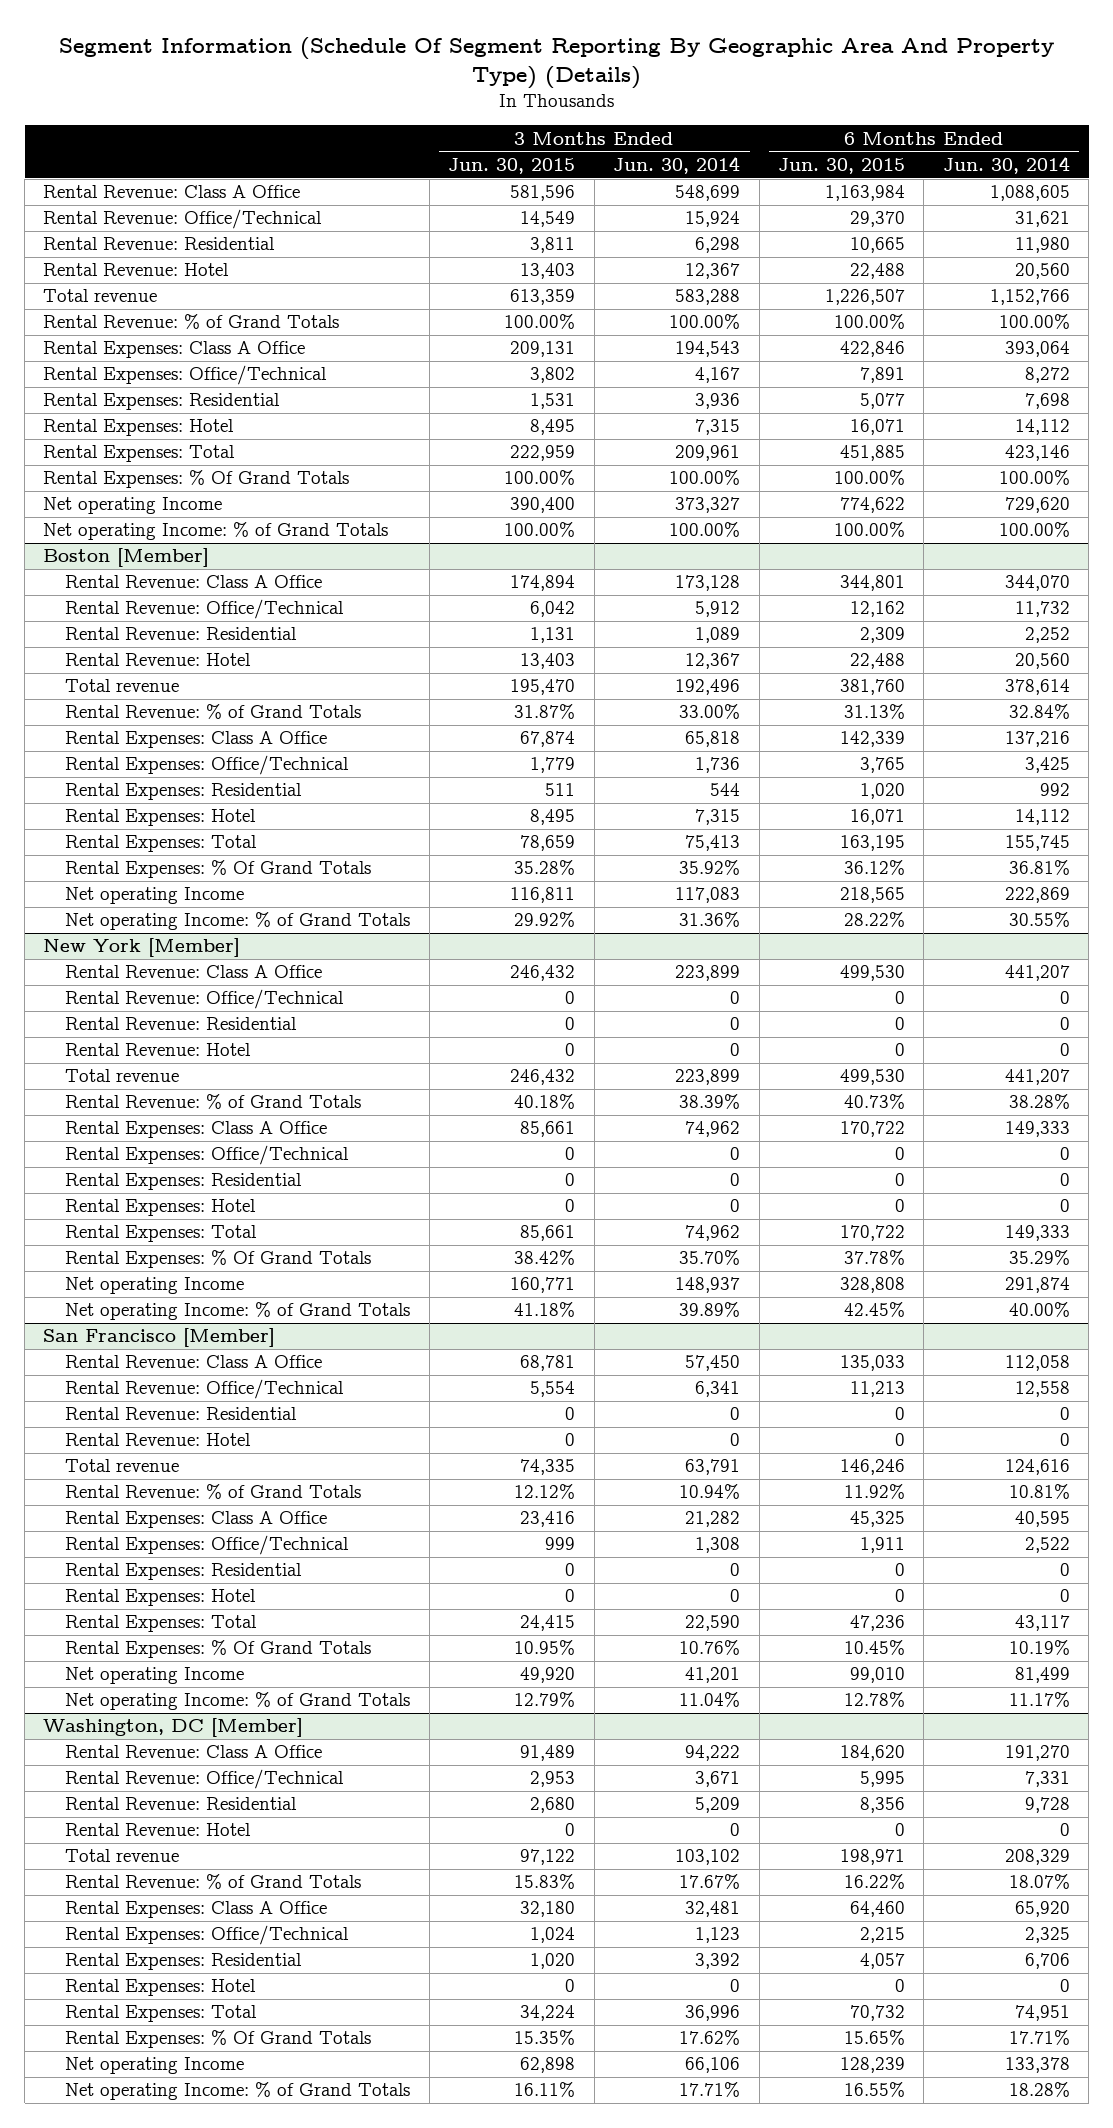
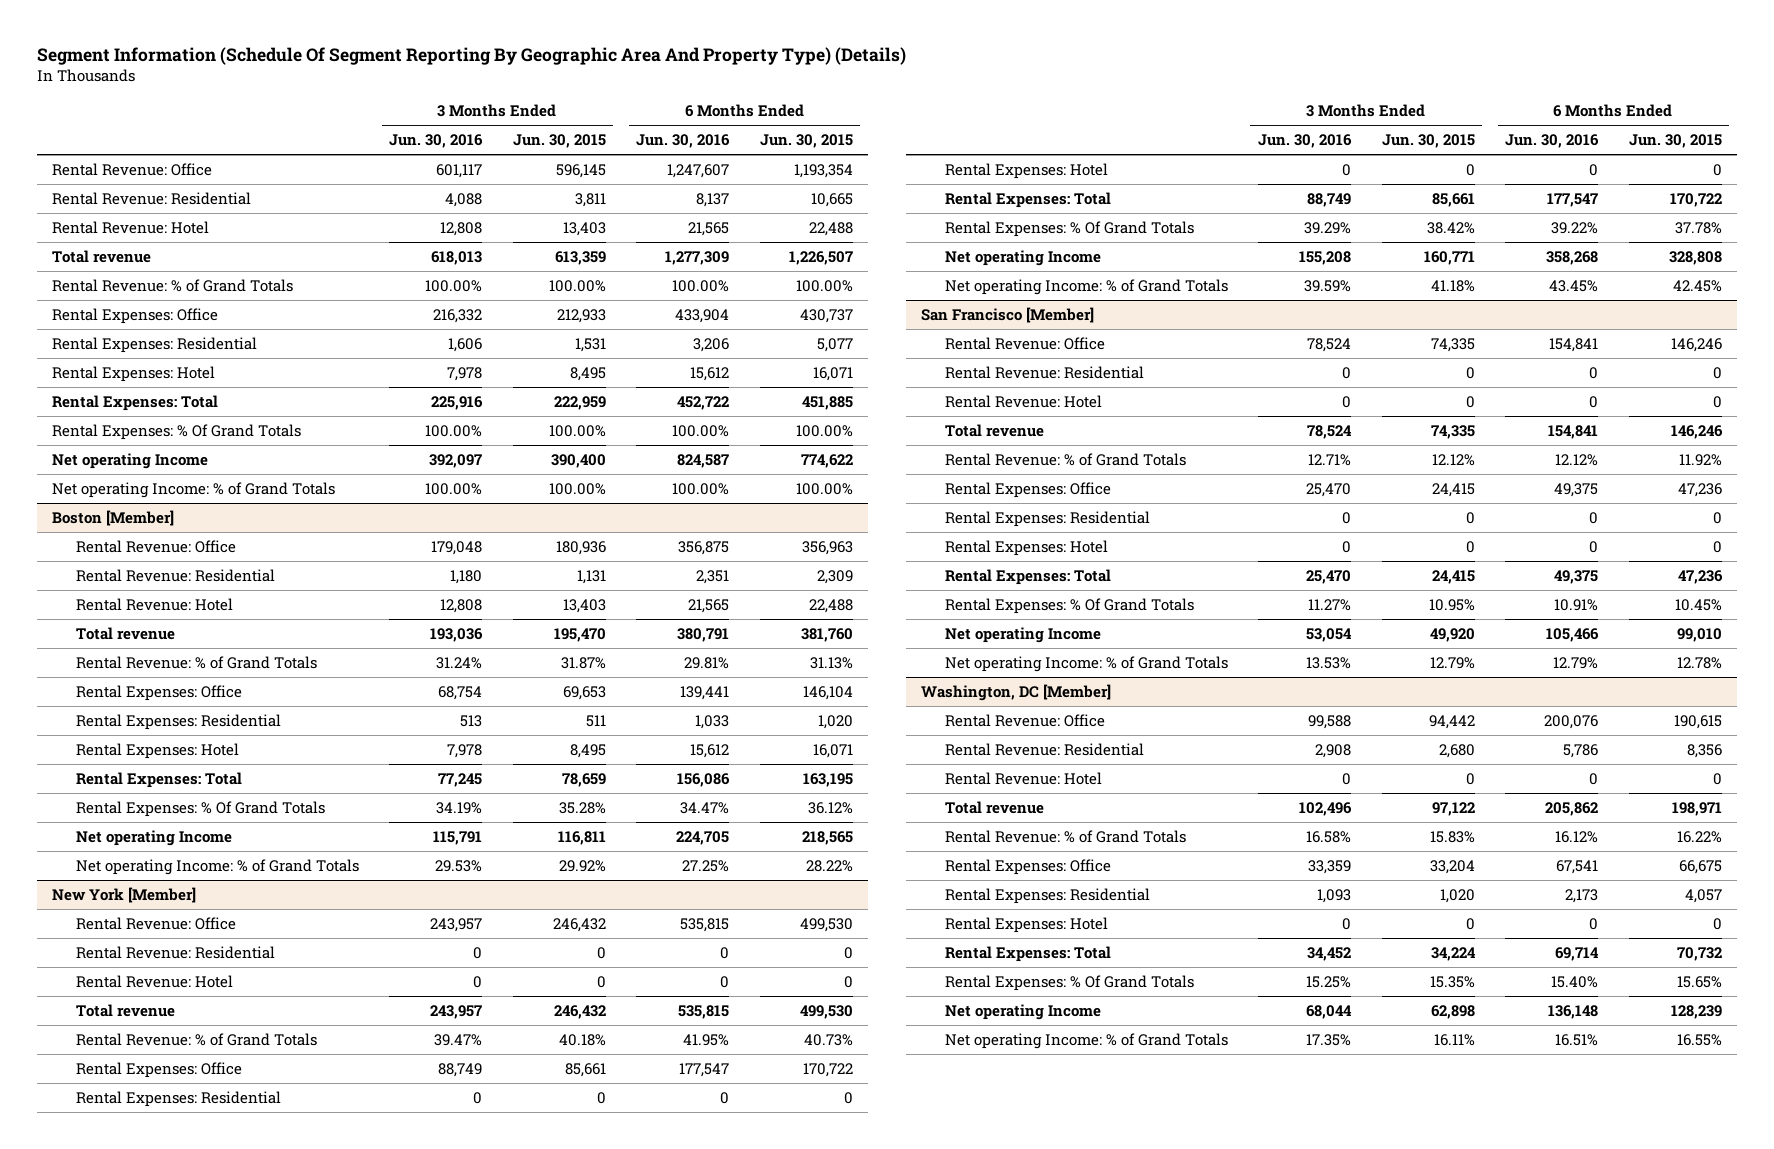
[613,155,741,174] Jun. 30, 2014 -> none
[942,155,1070,174] Jun. 30, 2014 -> none
none -> [389,134,484,149] Jun. 30, 2016
none -> [636,134,731,149] Jun. 30, 2016
[43,209,323,230] Rental Revenue: Office/Technical -> none
[43,185,301,199] Rental Revenue: Class A Office -> [52,162,213,176] Rental Revenue: Office
[510,185,576,202] 581,596 -> [555,163,606,178] 596,145
[824,185,905,202] 1,163,984 -> [793,163,853,178] 1,193,354
[43,365,328,386] Rental Expenses: Office/Technical -> none
[43,341,306,359] Rental Expenses: Class A Office -> [52,307,219,324] Rental Expenses: Office
[510,341,576,358] 209,131 -> [556,308,606,323] 212,933
[839,341,905,358] 422,846 -> [799,308,853,323] 430,737
[65,599,345,620] Rental Revenue: Office/Technical -> none
[65,575,323,589] Rental Revenue: Class A Office -> [75,539,236,553] Rental Revenue: Office
[510,575,576,592] 174,894 -> [555,540,606,555] 180,936
[839,575,905,592] 344,801 -> [801,540,853,555] 356,963
[65,755,350,776] Rental Expenses: Office/Technical -> none
[65,731,328,749] Rental Expenses: Class A Office -> [75,684,242,701] Rental Expenses: Office
[520,731,576,748] 67,874 -> [562,685,606,700] 69,653
[839,731,905,748] 142,339 -> [802,685,853,700] 146,104
[65,989,345,1010] Rental Revenue: Office/Technical -> none
[65,965,323,979] Rental Revenue: Class A Office -> [75,916,236,930] Rental Revenue: Office
[65,1145,350,1166] Rental Expenses: Office/Technical -> none
[65,1121,328,1139] Rental Expenses: Class A Office -> [75,1061,242,1078] Rental Expenses: Office
[65,1379,345,1400] Rental Revenue: Office/Technical -> none
[65,1355,323,1369] Rental Revenue: Class A Office -> [944,336,1105,350] Rental Revenue: Office
[520,1355,576,1372] 68,781 -> [1430,337,1475,352] 74,335
[839,1355,905,1372] 135,033 -> [1670,337,1722,352] 146,246
[65,1535,350,1556] Rental Expenses: Office/Technical -> none
[65,1511,328,1529] Rental Expenses: Class A Office -> [944,481,1111,498] Rental Expenses: Office
[520,1511,576,1528] 23,416 -> [1431,482,1475,497] 24,415
[849,1511,905,1528] 45,325 -> [1677,482,1722,497] 47,236
[65,1769,345,1790] Rental Revenue: Office/Technical -> none
[65,1745,323,1759] Rental Revenue: Class A Office -> [944,713,1105,727] Rental Revenue: Office
[520,1745,576,1762] 91,489 -> [1428,714,1475,729] 94,442
[839,1745,905,1762] 184,620 -> [1673,714,1722,729] 190,615
[65,1925,350,1946] Rental Expenses: Office/Technical -> none
[65,1901,328,1919] Rental Expenses: Class A Office -> [944,858,1111,875] Rental Expenses: Office
[520,1901,576,1918] 32,180 -> [1429,859,1475,874] 33,204
[849,1901,905,1918] 64,460 -> [1678,859,1722,874] 66,675

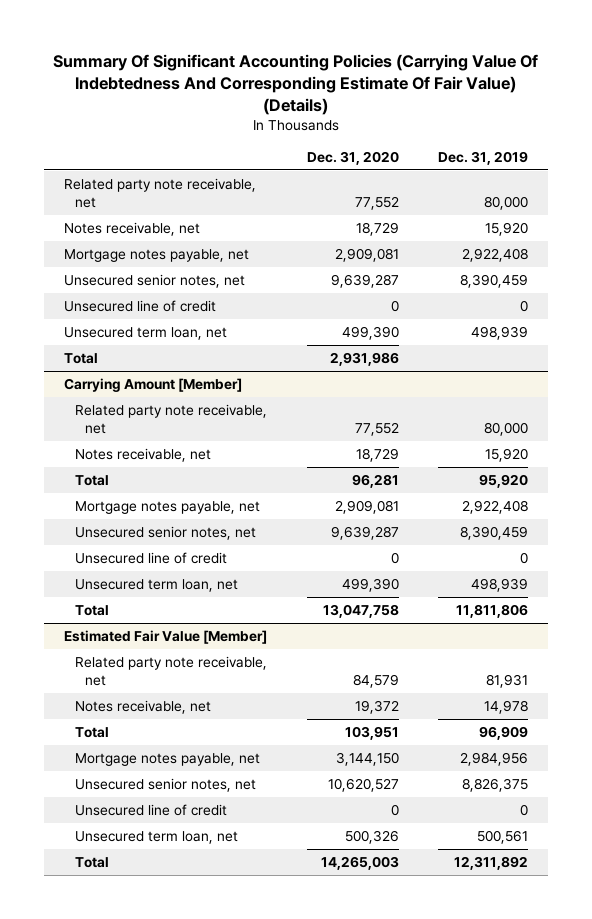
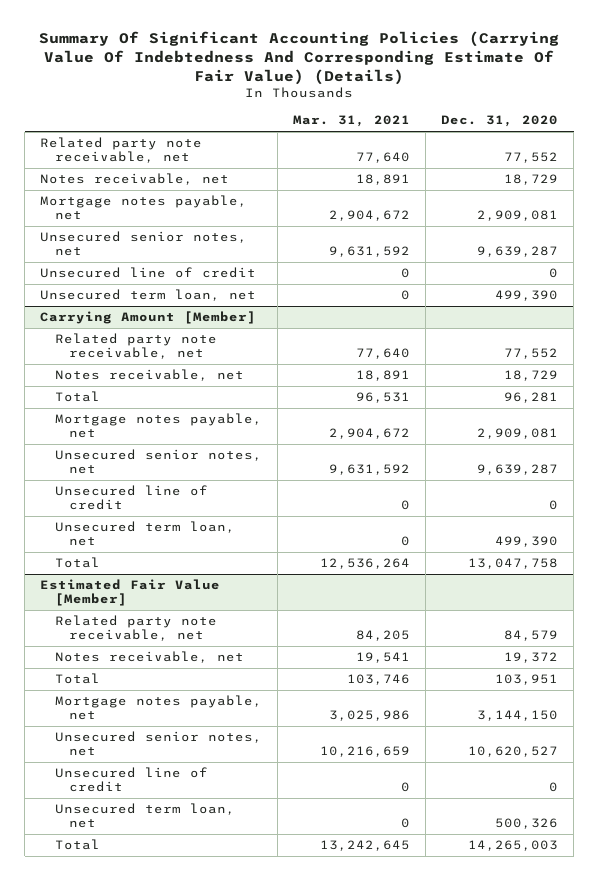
[438,151,529,166] Dec. 31, 2019 -> none
none -> [292,115,410,128] Mar. 31, 2021
[64,352,99,364] Total -> none

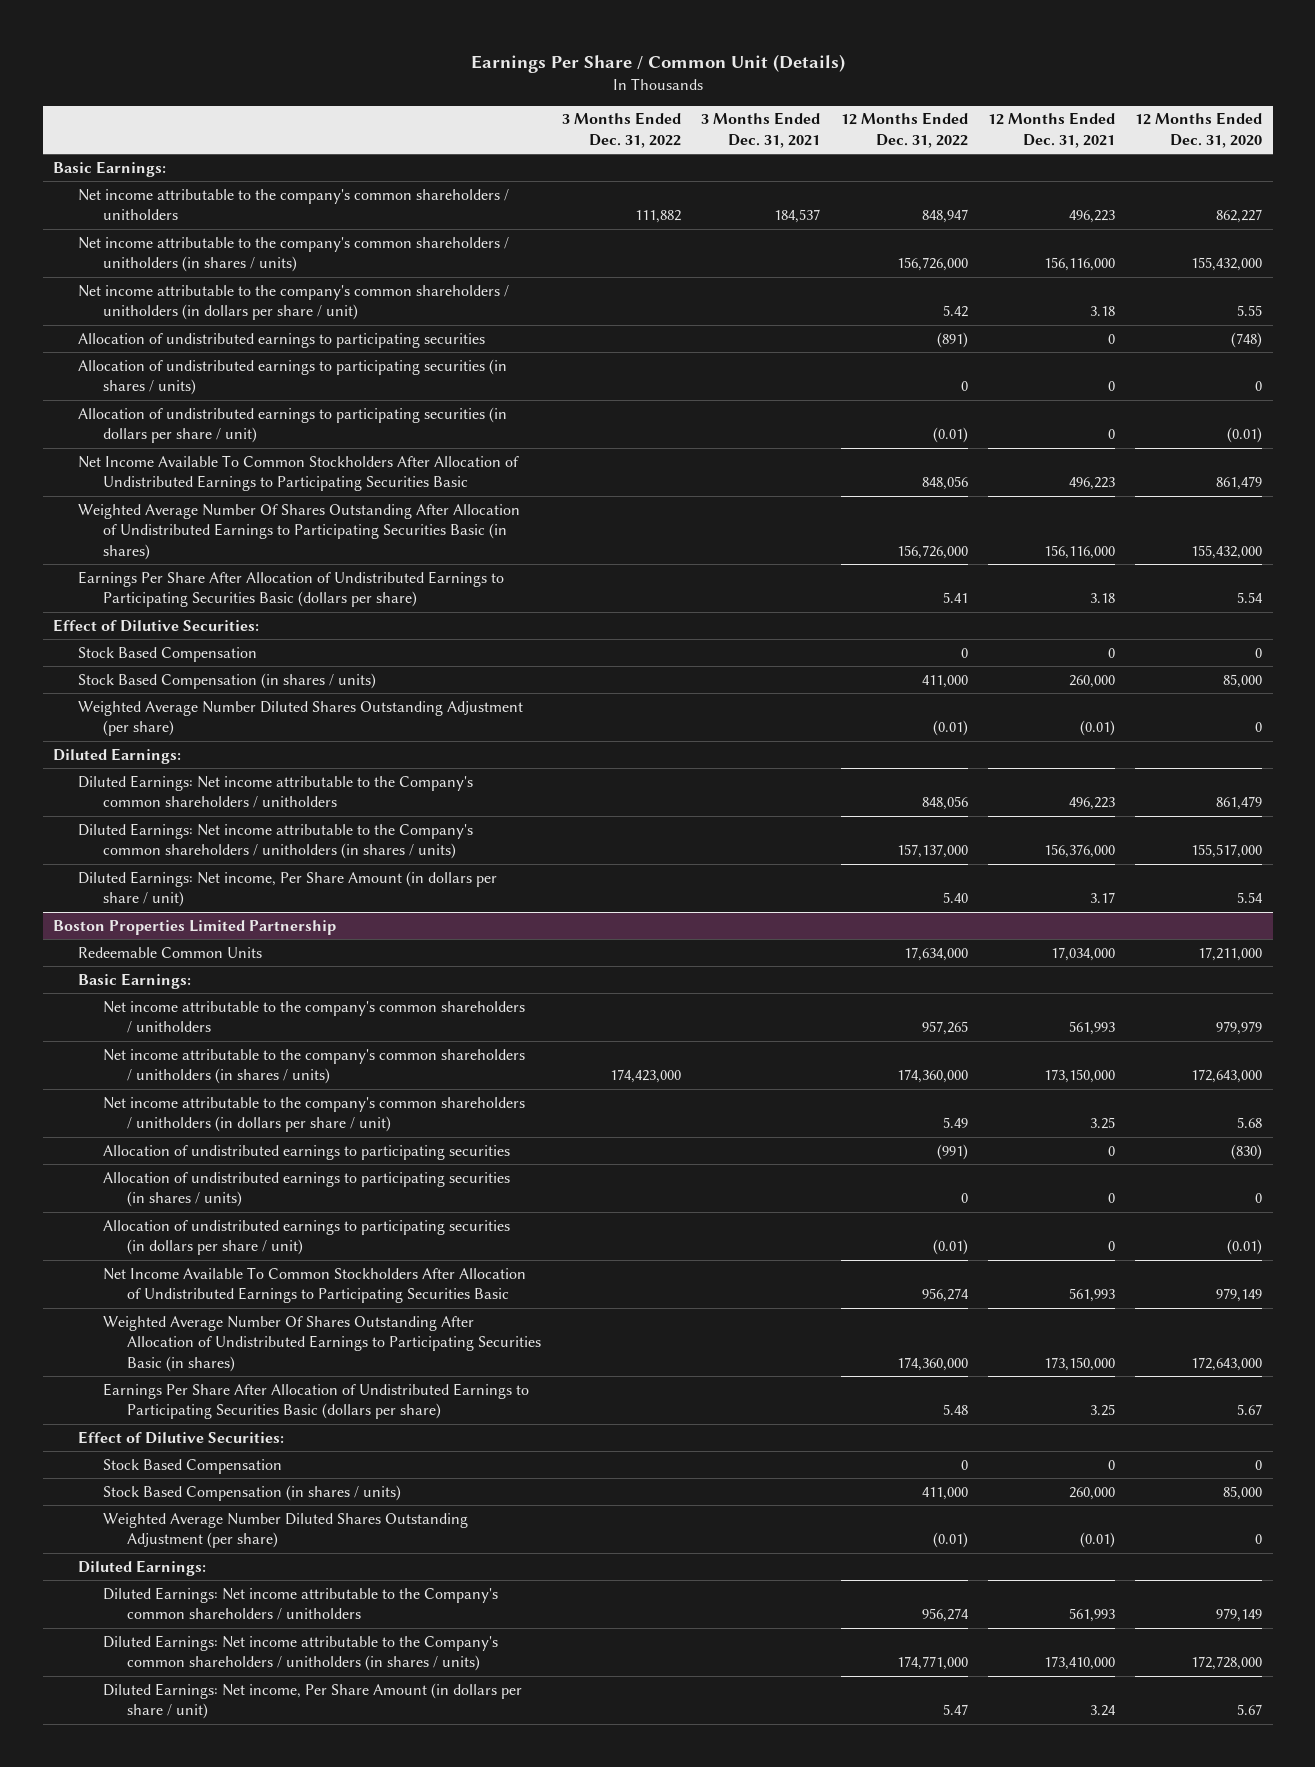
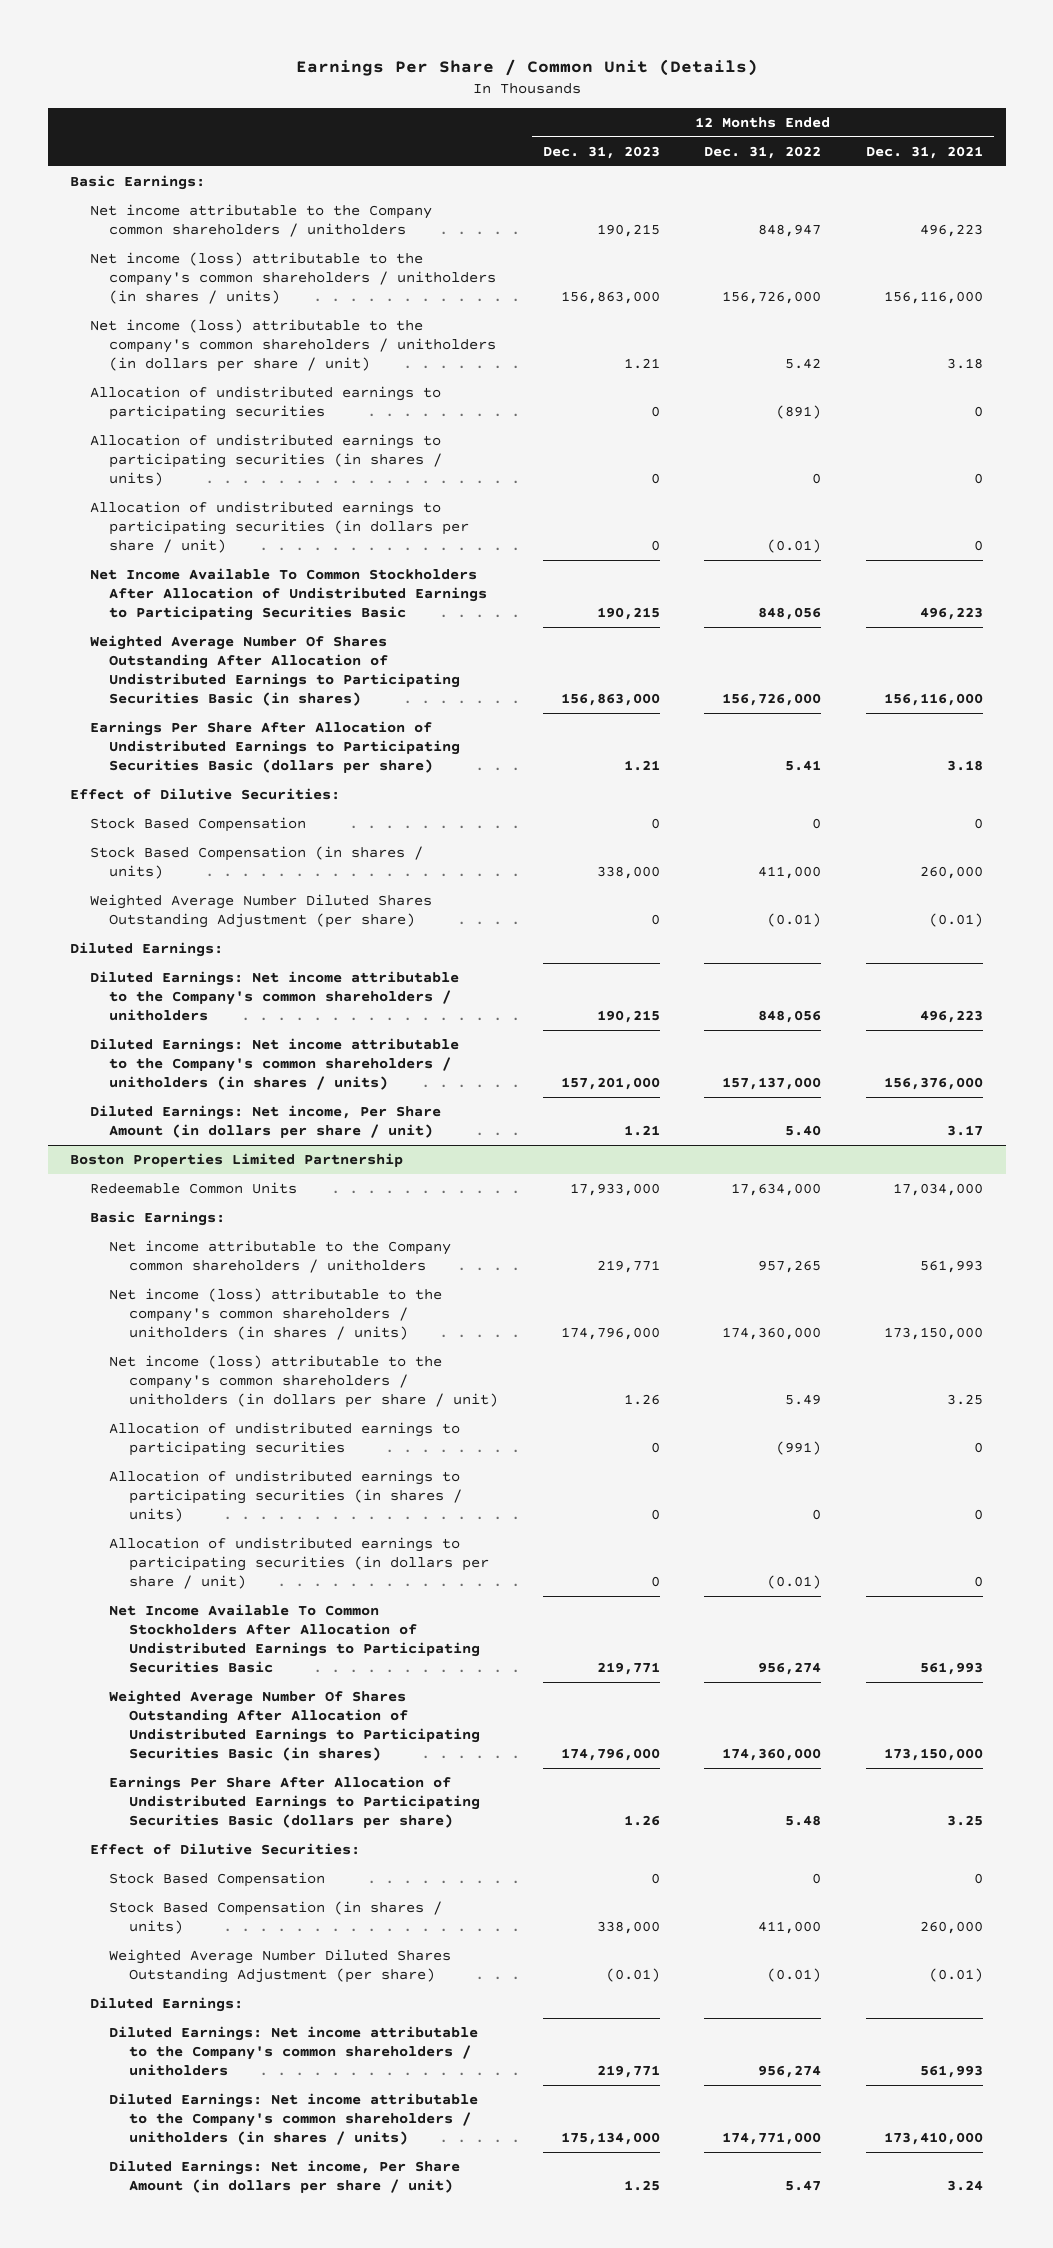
[561,112,681,149] 3 Months Ended Dec. 31, 2022 -> none
[701,112,821,149] 3 Months Ended Dec. 31, 2021 -> none
[1135,112,1263,149] 12 Months Ended Dec. 31, 2020 -> none
none -> [542,145,660,159] Dec. 31, 2023
[77,188,509,221] Net income attributable to the company's common shareholders / unitholders -> [89,203,432,238] Net income attributable to the Company common shareholders / unitholders
[77,236,509,273] Net income attributable to the company's common shareholders / unitholders (in shares / units) -> [89,251,497,305] Net income (loss) attributable to the company's common shareholders / unitholders (in shares / units)
[77,284,509,321] Net income attributable to the company's common shareholders / unitholders (in dollars per share / unit) -> [89,318,497,373] Net income (loss) attributable to the company's common shareholders / unitholders (in dollars per share / unit)
[102,1000,525,1034] Net income attributable to the company's common shareholders / unitholders -> [109,1239,452,1274] Net income attributable to the Company common shareholders / unitholders
[102,1048,525,1085] Net income attributable to the company's common shareholders / unitholders (in shares / units) -> [109,1287,443,1341] Net income (loss) attributable to the company's common shareholders / unitholders (in shares / units)
[102,1096,525,1133] Net income attributable to the company's common shareholders / unitholders (in dollars per share / unit) -> [109,1354,498,1409] Net income (loss) attributable to the company's common shareholders / unitholders (in dollars per share / unit)

